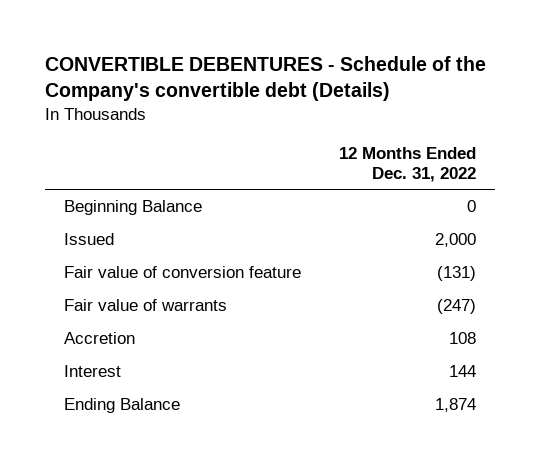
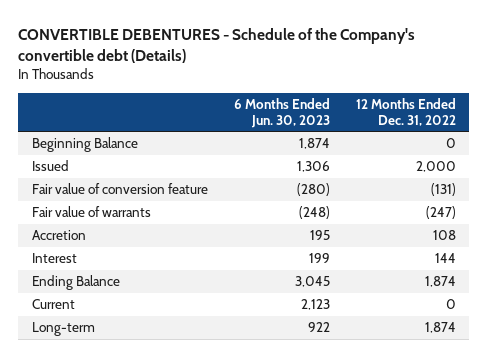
none -> [233,97,330,128] 6 Months Ended Jun. 30, 2023
none -> [31,299,75,310] Current
none -> [31,322,95,337] Long-term

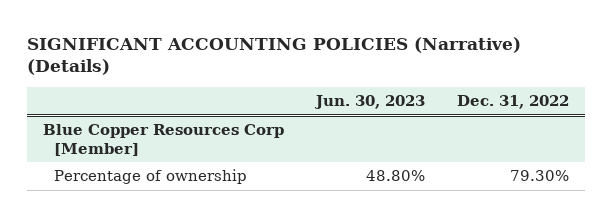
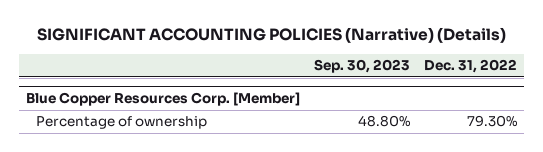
[313,95,425,110] Jun. 30, 2023 -> none
none -> [314,59,411,74] Sep. 30, 2023
[42,124,284,156] Blue Copper Resources Corp [Member] -> [25,92,300,107] Blue Copper Resources Corp. [Member]

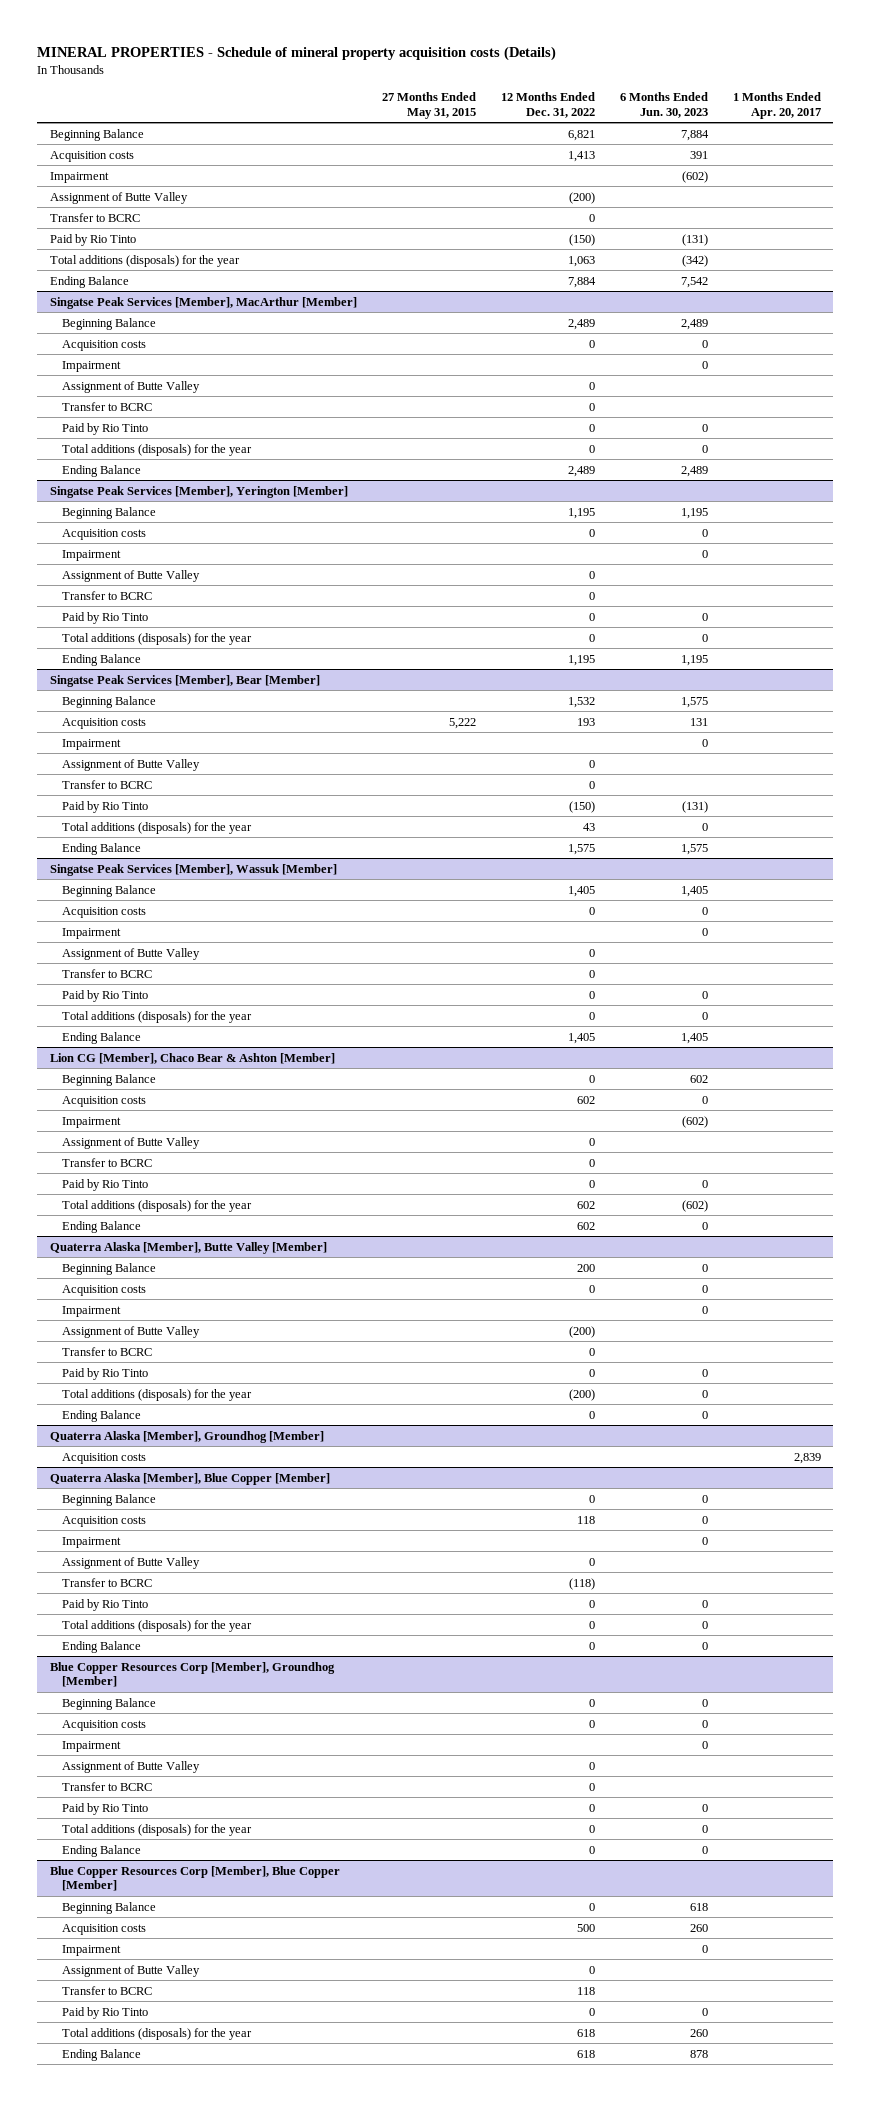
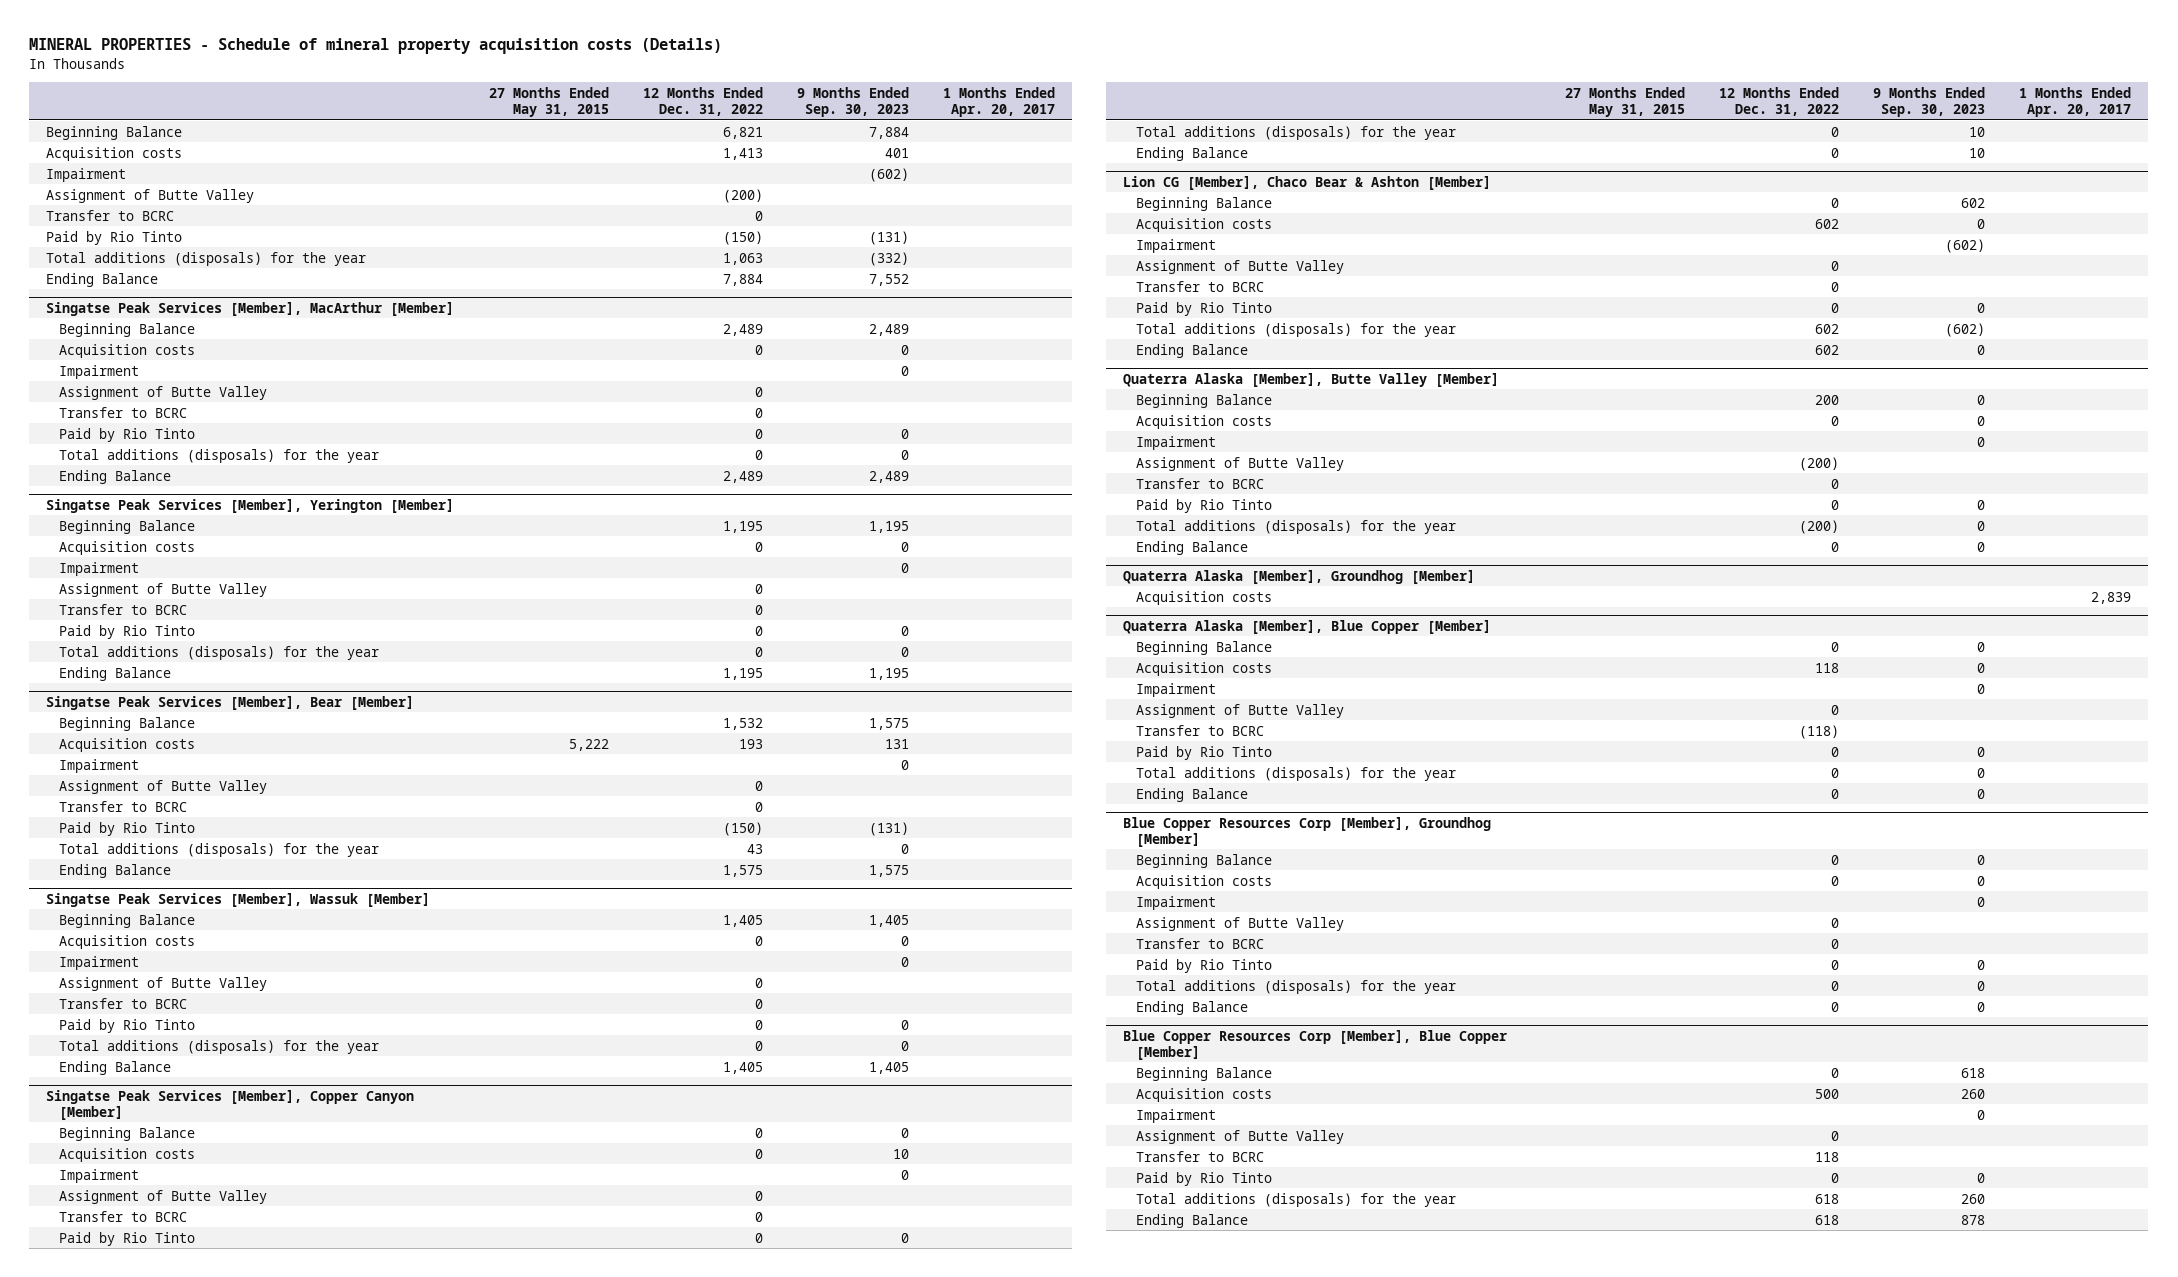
[619,92,708,118] 6 Months Ended Jun. 30, 2023 -> none
none -> [796,86,909,117] 9 Months Ended Sep. 30, 2023
none -> [46,1089,415,1120] Singatse Peak Services [Member], Copper Canyon [Member]
none -> [59,1126,196,1141] Beginning Balance
none -> [59,1147,196,1162] Acquisition costs
none -> [59,1168,140,1183] Impairment
none -> [59,1189,268,1204] Assignment of Butte Valley
none -> [59,1210,188,1222] Transfer to BCRC
none -> [59,1231,196,1246] Paid by Rio Tinto
none -> [1135,125,1456,140] Total additions (disposals) for the year
none -> [1135,146,1248,161] Ending Balance

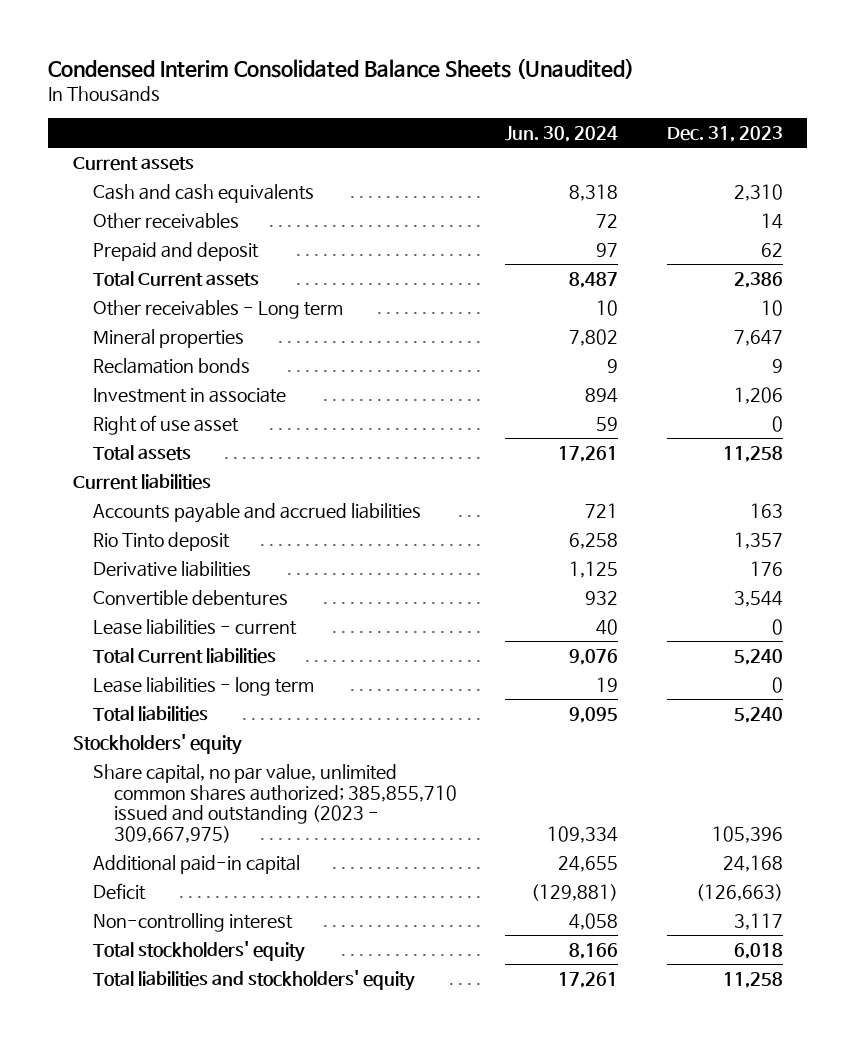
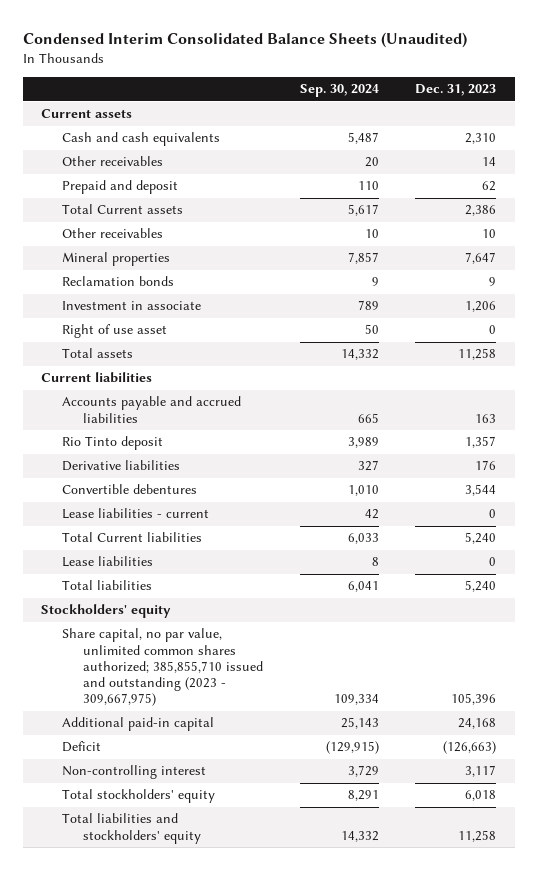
[505,125,619,142] Jun. 30, 2024 -> none
none -> [299,84,379,98] Sep. 30, 2024
[93,299,344,319] Other receivables - Long term -> [62,228,164,239] Other receivables
[93,676,315,696] Lease liabilities - long term -> [62,556,154,568] Lease liabilities

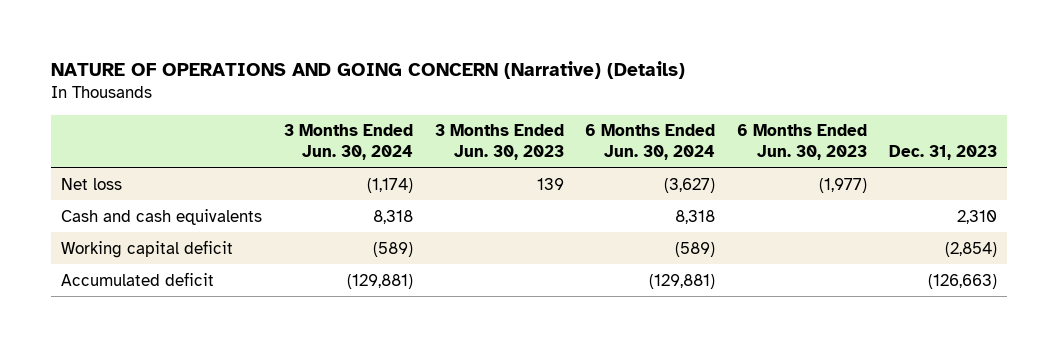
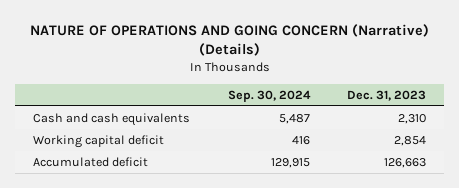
[284,124,414,160] 3 Months Ended Jun. 30, 2024 -> none
[434,124,564,160] 3 Months Ended Jun. 30, 2023 -> none
[585,124,716,160] 6 Months Ended Jun. 30, 2024 -> none
[737,124,868,160] 6 Months Ended Jun. 30, 2023 -> none
none -> [227,89,311,102] Sep. 30, 2024
[61,177,123,190] Net loss -> none
[944,241,997,257] (2,854) -> [393,135,426,146] 2,854
[927,273,997,289] (126,663) -> [383,157,426,168] 126,663

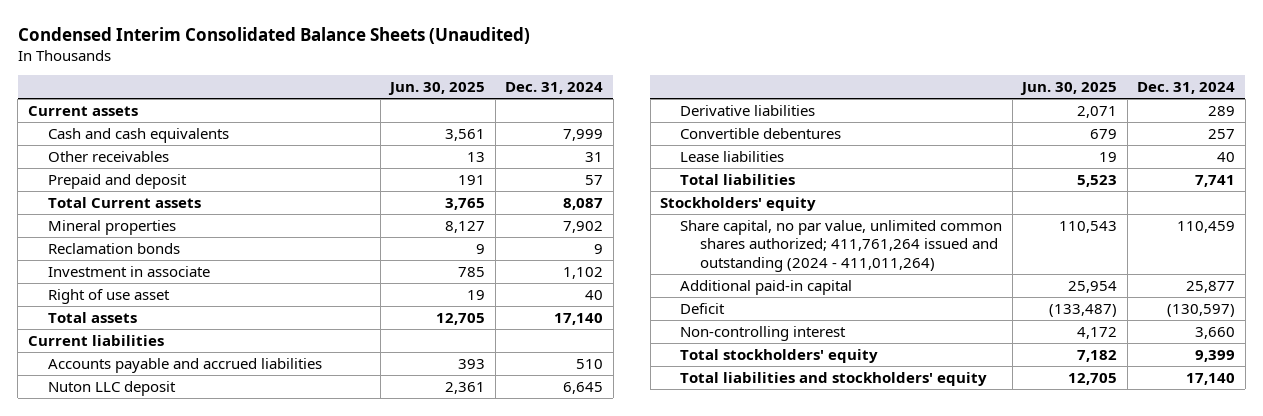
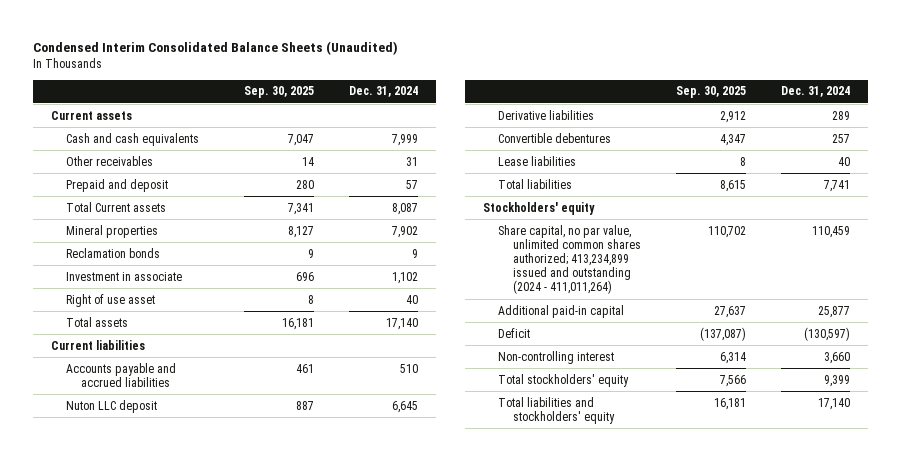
[388,82,486,96] Jun. 30, 2025 -> none
none -> [243,86,314,99] Sep. 30, 2025
[680,219,1003,273] Share capital, no par value, unlimited common shares authorized; 411,761,264 issued and outstanding (2024 - 411,011,264) -> [497,224,642,295] Share capital, no par value, unlimited common shares authorized; 413,234,899 issued and outstanding (2024 - 411,011,264)

